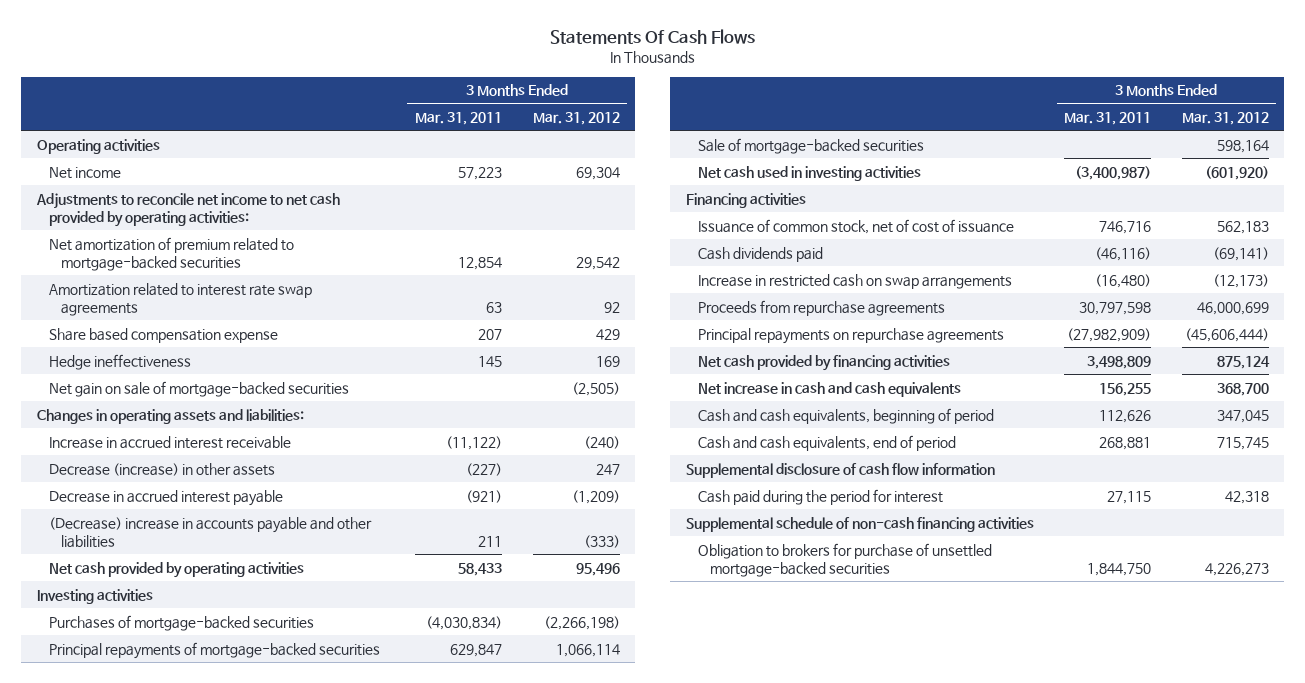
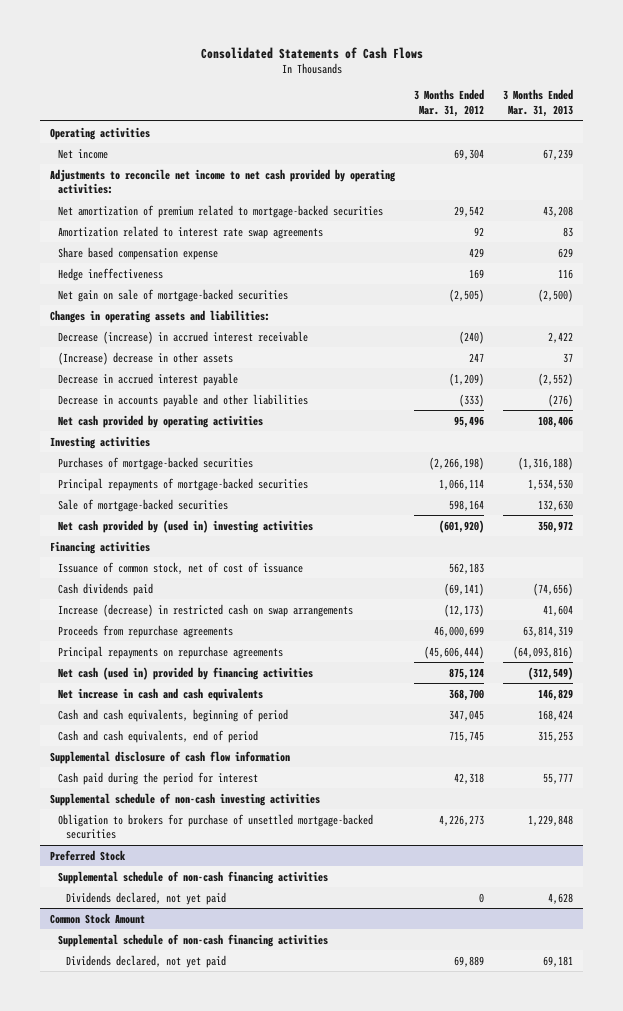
[549,29,755,45] Statements Of Cash Flows -> [200,46,423,59] Consolidated Statements of Cash Flows
[415,111,503,125] Mar. 31, 2011 -> none
none -> [503,89,574,117] 3 Months Ended Mar. 31, 2013
[48,435,291,449] Increase in accrued interest receivable -> [57,330,308,344] Decrease (increase) in accrued interest receivable
[48,462,275,476] Decrease (increase) in other assets -> [57,351,233,365] (Increase) decrease in other assets
[48,516,372,548] (Decrease) increase in accounts payable and other liabilities -> [57,393,308,407] Decrease in accounts payable and other liabilities
[697,165,921,181] Net cash used in investing activities -> [57,519,313,533] Net cash provided by (used in) investing activities
[697,273,1012,289] Increase in restricted cash on swap arrangements -> [57,603,353,617] Increase (decrease) in restricted cash on swap arrangements
[697,354,950,371] Net cash provided by financing activities -> [57,666,313,680] Net cash (used in) provided by financing activities
[685,516,1034,532] Supplemental schedule of non-cash financing activities -> [49,792,320,806] Supplemental schedule of non-cash investing activities
none -> [49,849,126,861] Preferred Stock
none -> [57,870,328,884] Supplemental schedule of non-cash financing activities
none -> [65,891,226,905] Dividends declared, not yet paid
none -> [49,912,145,924] Common Stock Amount
none -> [57,933,328,947] Supplemental schedule of non-cash financing activities
none -> [65,954,226,968] Dividends declared, not yet paid

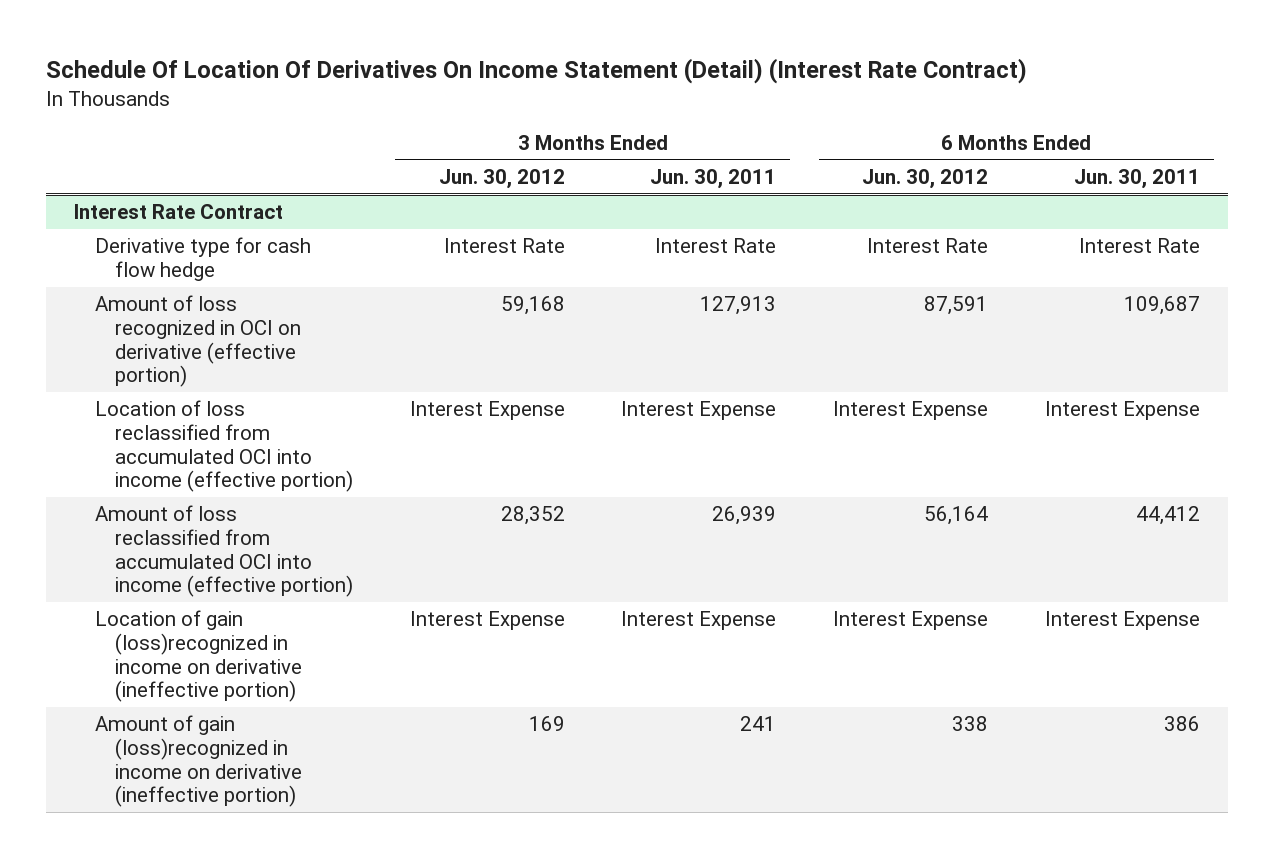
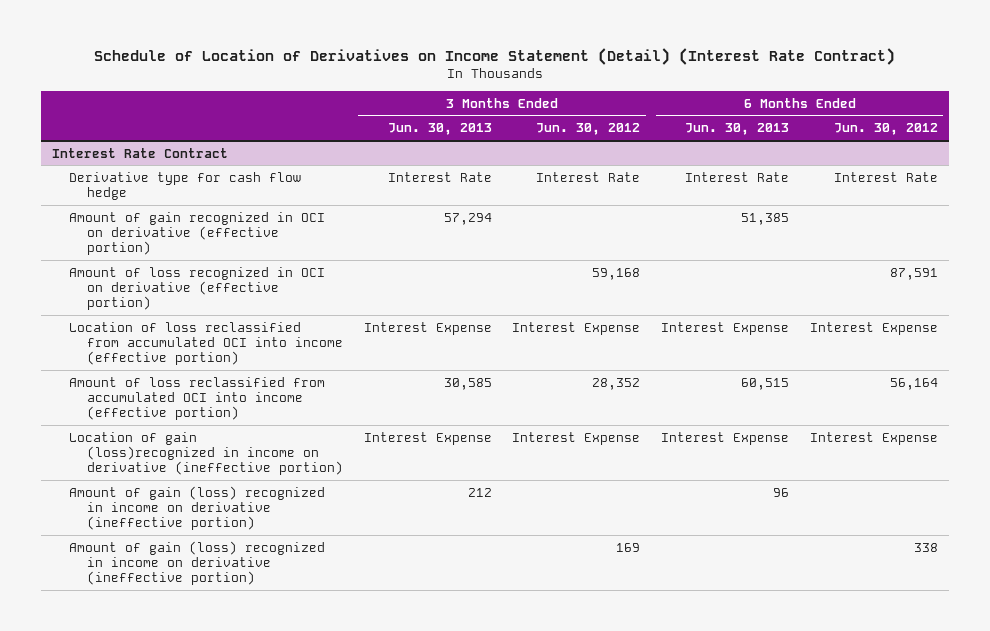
[45,57,1027,84] Schedule Of Location Of Derivatives On Income Statement (Detail) (Interest Rate Contract) -> [93,48,895,66] Schedule of Location of Derivatives on Income Statement (Detail) (Interest Rate Contract)
[650,169,777,190] Jun. 30, 2011 -> none
[1073,169,1200,190] Jun. 30, 2011 -> none
none -> [387,123,492,136] Jun. 30, 2013
none -> [685,123,790,136] Jun. 30, 2013
none -> [69,211,326,256] Amount of gain recognized in OCI on derivative (effective portion)
none -> [69,485,326,531] Amount of gain (loss) recognized in income on derivative (ineffective portion)
[94,715,302,808] Amount of gain (loss)recognized in income on derivative (ineffective portion) -> [69,540,326,586] Amount of gain (loss) recognized in income on derivative (ineffective portion)

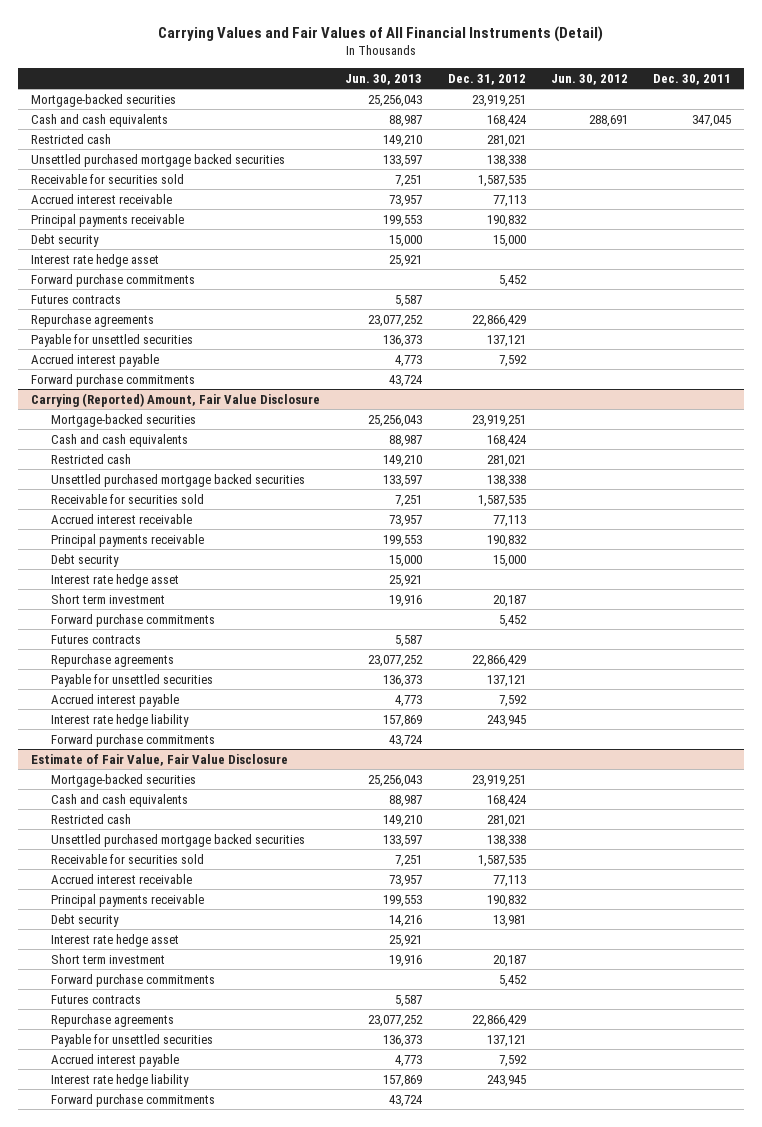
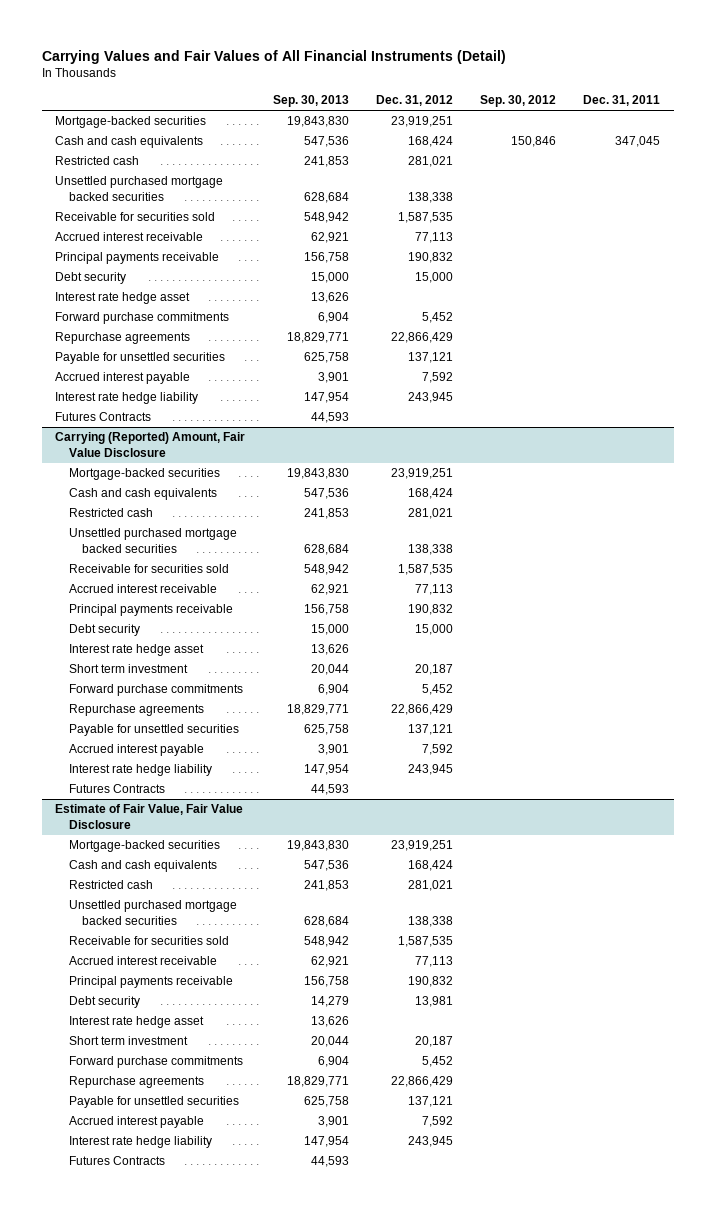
[345,74,423,86] Jun. 30, 2013 -> none
[551,74,629,86] Jun. 30, 2012 -> none
[653,74,732,86] Dec. 30, 2011 -> none
none -> [272,95,349,108] Sep. 30, 2013
none -> [480,95,557,108] Sep. 30, 2012
none -> [583,95,661,107] Dec. 31, 2011
[30,294,121,304] Futures contracts -> none
[30,373,195,387] Forward purchase commitments -> none
none -> [55,392,199,405] Interest rate hedge liability
none -> [55,412,152,422] Futures Contracts
[51,634,142,644] Futures contracts -> none
[51,733,216,747] Forward purchase commitments -> none
none -> [68,784,165,794] Futures Contracts
[51,994,142,1004] Futures contracts -> none
[51,1093,216,1107] Forward purchase commitments -> none
none -> [68,1156,165,1166] Futures Contracts

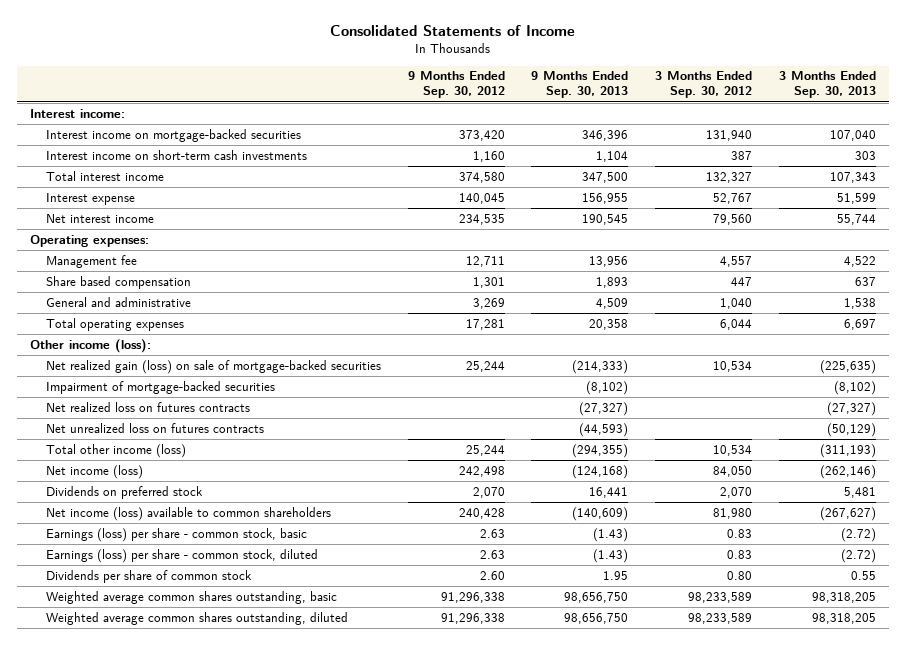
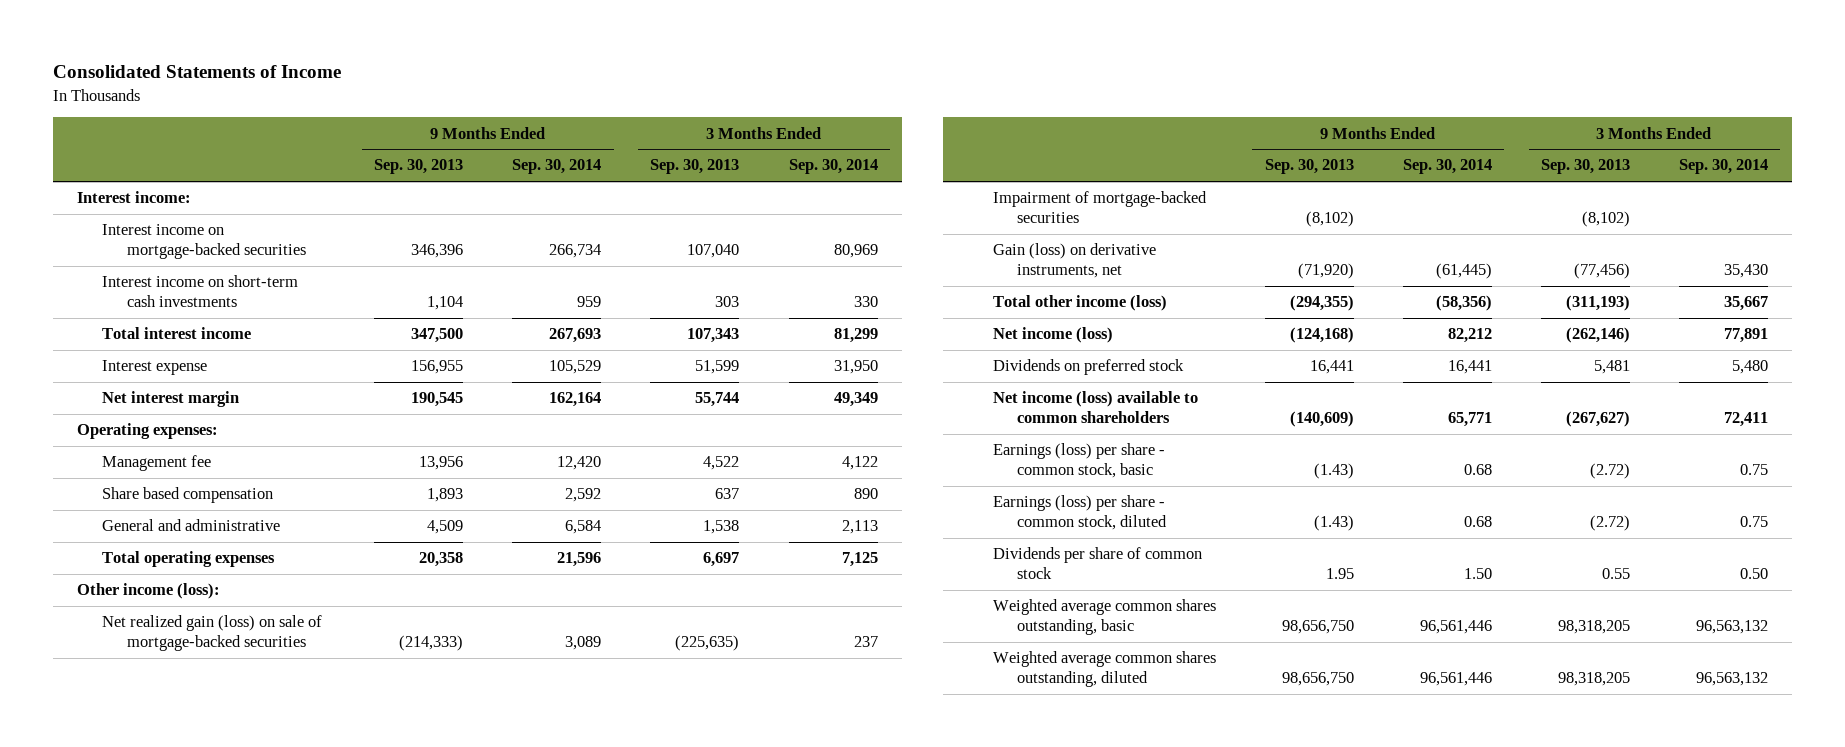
[407,71,505,99] 9 Months Ended Sep. 30, 2012 -> none
[654,71,752,99] 3 Months Ended Sep. 30, 2012 -> none
none -> [512,159,602,175] Sep. 30, 2014
none -> [788,159,878,175] Sep. 30, 2014
[45,213,154,223] Net interest income -> [102,391,240,408] Net interest margin
[45,422,264,433] Net unrealized loss on futures contracts -> none
[45,401,250,412] Net realized loss on futures contracts -> [992,243,1156,279] Gain (loss) on derivative instruments, net
[579,401,629,416] (27,327) -> [1297,263,1354,280] (71,920)
[826,401,876,416] (27,327) -> [1573,263,1630,280] (77,456)

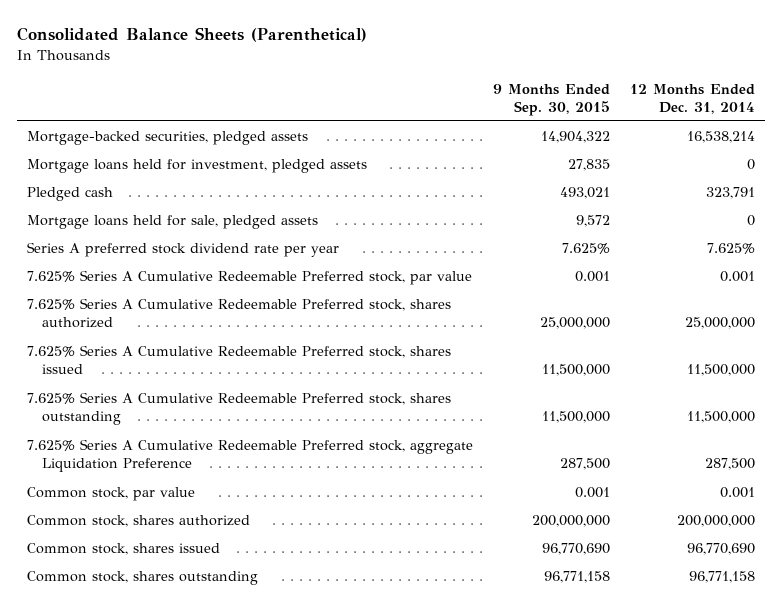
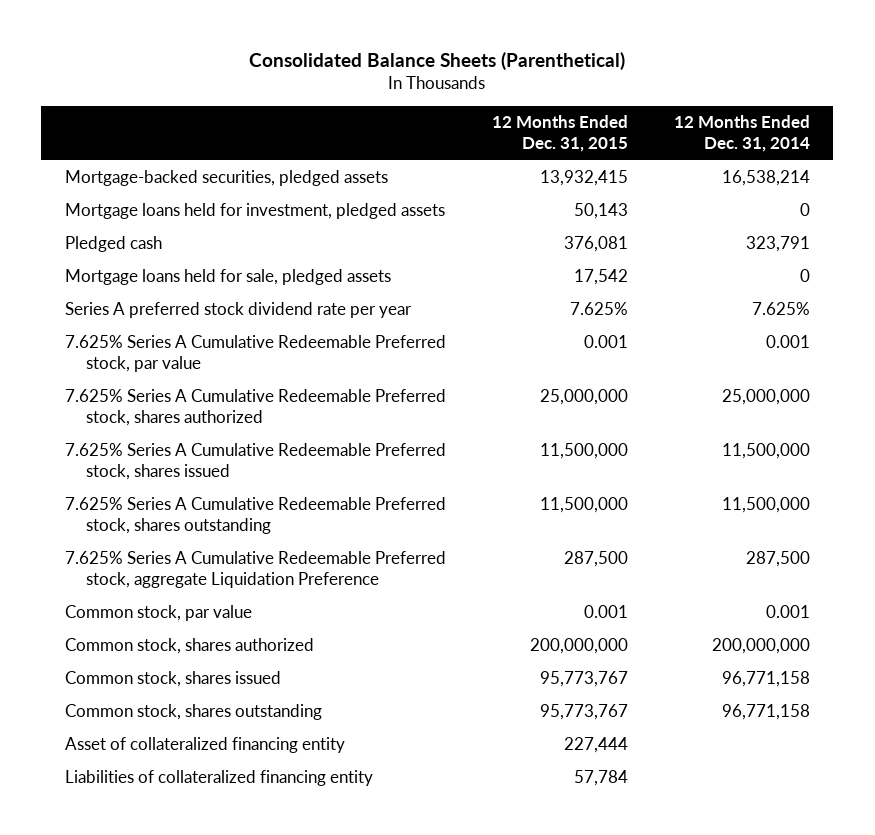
[492,83,610,116] 9 Months Ended Sep. 30, 2015 -> none
none -> [491,114,628,153] 12 Months Ended Dec. 31, 2015
[686,543,755,556] 96,770,690 -> [722,671,811,688] 96,771,158
none -> [64,737,345,754] Asset of collateralized financing entity
none -> [64,770,373,787] Liabilities of collateralized financing entity

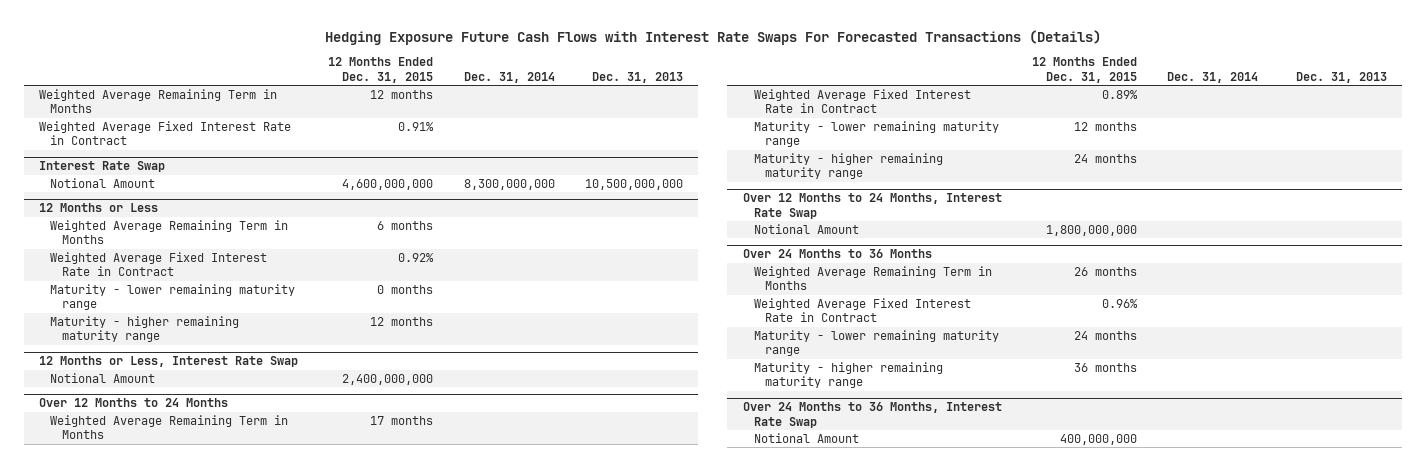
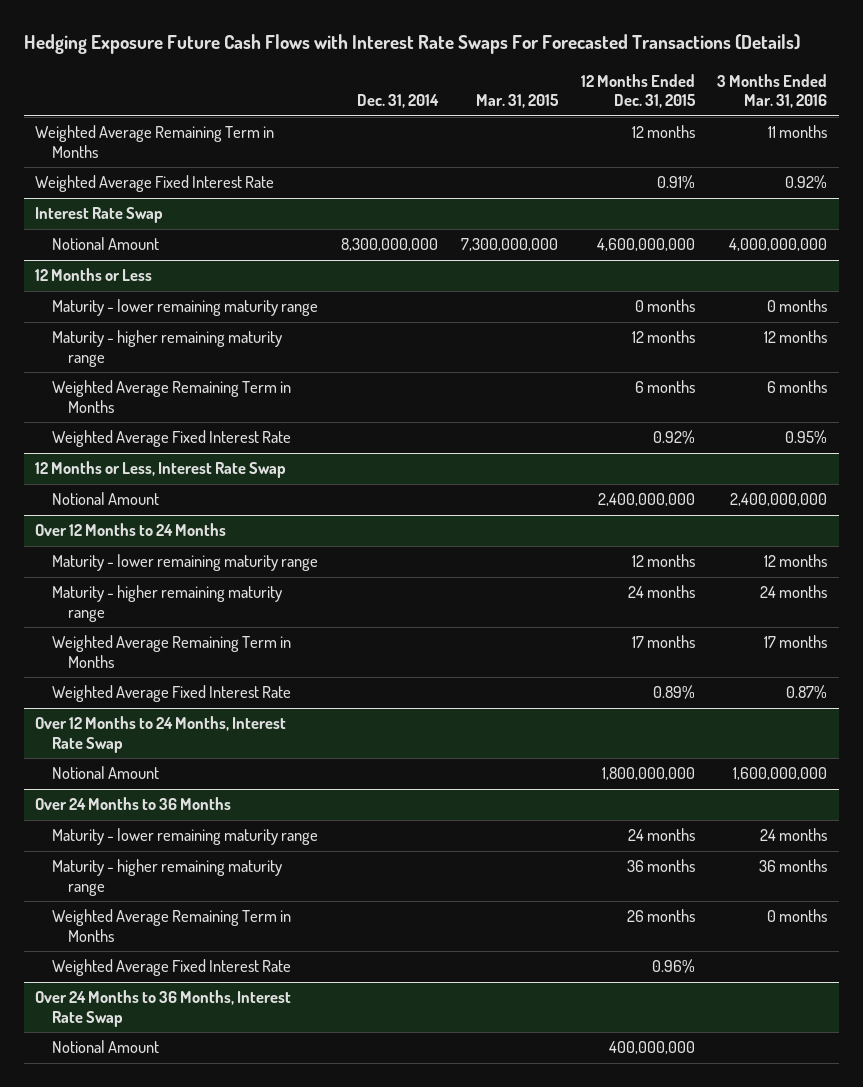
[592,71,684,83] Dec. 31, 2013 -> none
none -> [475,94,559,109] Mar. 31, 2015
none -> [717,74,828,109] 3 Months Ended Mar. 31, 2016
[38,120,291,146] Weighted Average Fixed Interest Rate in Contract -> [35,175,275,193] Weighted Average Fixed Interest Rate
[50,251,268,277] Weighted Average Fixed Interest Rate in Contract -> none
[50,219,289,245] Weighted Average Remaining Term in Months -> [51,380,291,413] Weighted Average Remaining Term in Months
none -> [51,430,291,448] Weighted Average Fixed Interest Rate
[753,88,971,114] Weighted Average Fixed Interest Rate in Contract -> none
[50,414,289,440] Weighted Average Remaining Term in Months -> [51,635,291,668] Weighted Average Remaining Term in Months
none -> [51,685,291,703] Weighted Average Fixed Interest Rate
[753,297,971,323] Weighted Average Fixed Interest Rate in Contract -> none
[753,265,992,291] Weighted Average Remaining Term in Months -> [51,909,291,942] Weighted Average Remaining Term in Months
none -> [51,959,291,977] Weighted Average Fixed Interest Rate

